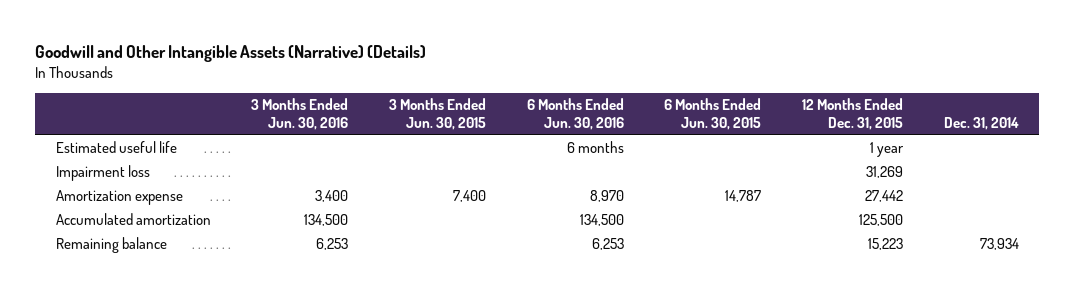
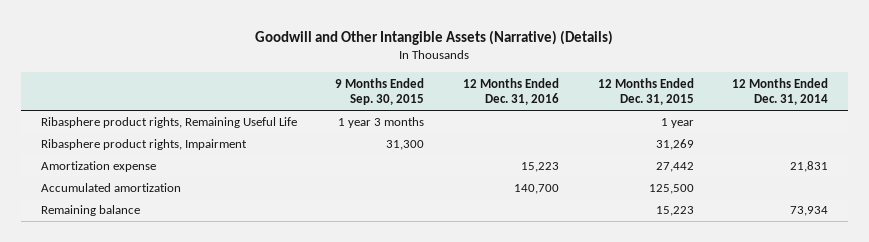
[251,98,349,131] 3 Months Ended Jun. 30, 2016 -> none
[389,98,487,131] 3 Months Ended Jun. 30, 2015 -> none
[526,98,624,131] 6 Months Ended Jun. 30, 2016 -> none
[664,98,762,131] 6 Months Ended Jun. 30, 2015 -> none
[943,117,1019,131] Dec. 31, 2014 -> none
none -> [335,77,425,106] 9 Months Ended Sep. 30, 2015
none -> [462,77,559,106] 12 Months Ended Dec. 31, 2016
none -> [732,77,829,106] 12 Months Ended Dec. 31, 2014
[55,141,177,154] Estimated useful life -> [40,117,297,129] Ribasphere product rights, Remaining Useful Life
[55,165,150,182] Impairment loss -> [40,139,247,151] Ribasphere product rights, Impairment

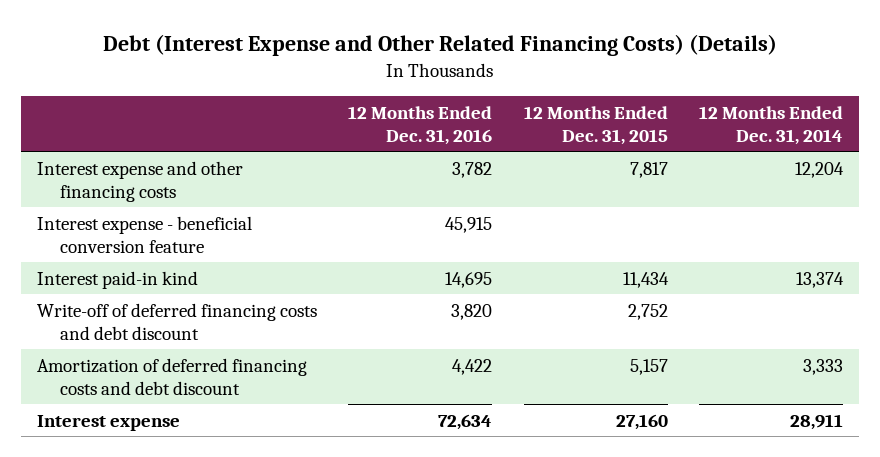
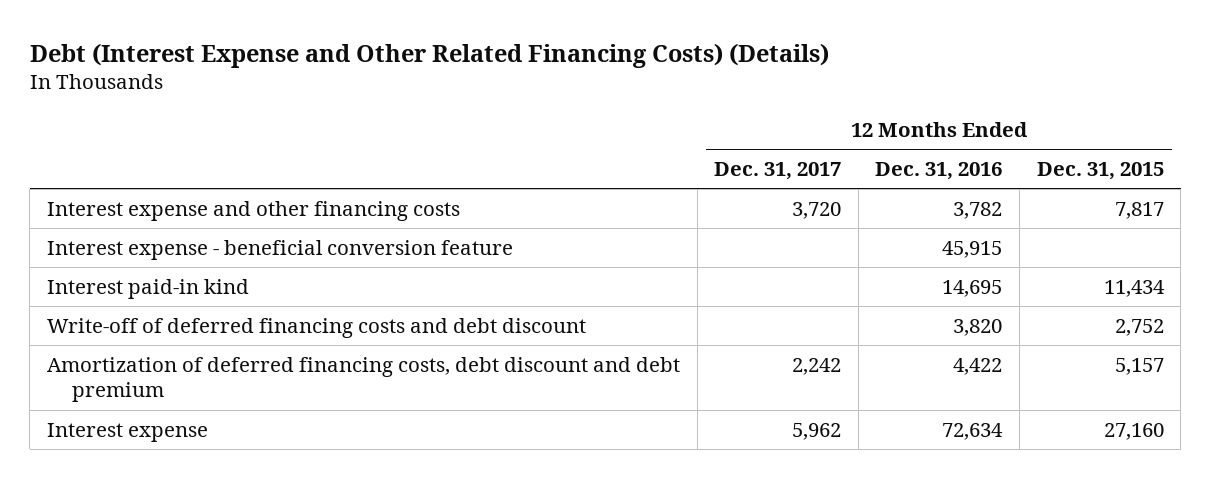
[699,105,844,145] 12 Months Ended Dec. 31, 2014 -> none
none -> [714,162,842,181] Dec. 31, 2017
[36,357,307,395] Amortization of deferred financing costs and debt discount -> [46,357,680,403] Amortization of deferred financing costs, debt discount and debt premium

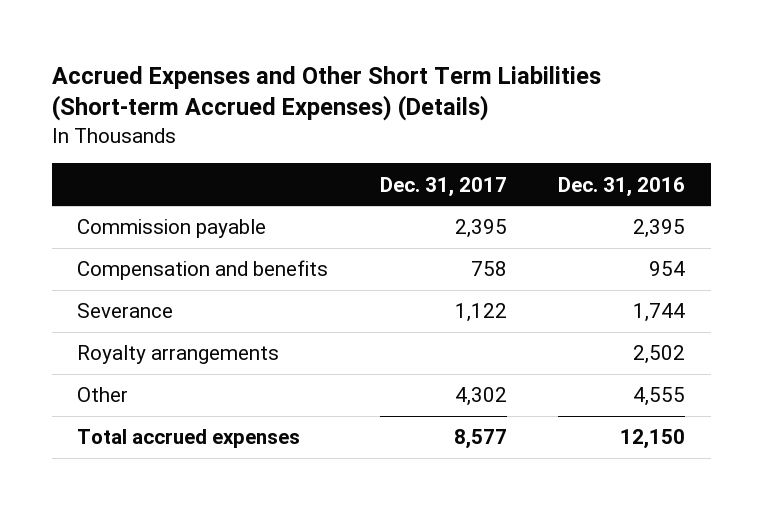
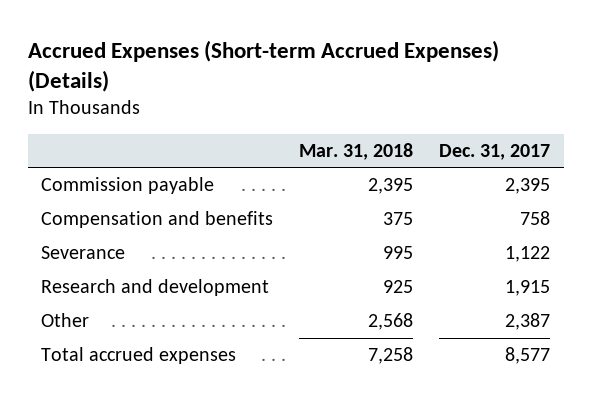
[51,65,601,122] Accrued Expenses and Other Short Term Liabilities (Short-term Accrued Expenses) (Details) -> [27,39,499,93] Accrued Expenses (Short-term Accrued Expenses) (Details)
[557,176,685,197] Dec. 31, 2016 -> none
none -> [299,142,414,160] Mar. 31, 2018
[77,345,280,365] Royalty arrangements -> none
none -> [41,279,270,297] Research and development
[454,387,507,407] 4,302 -> [505,313,551,331] 2,387

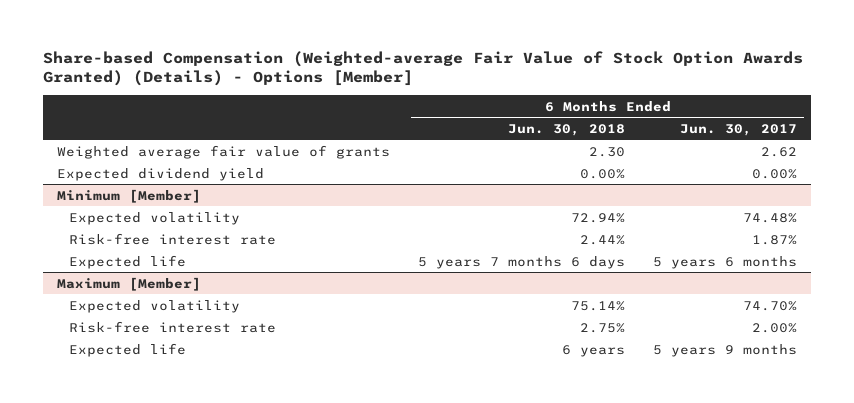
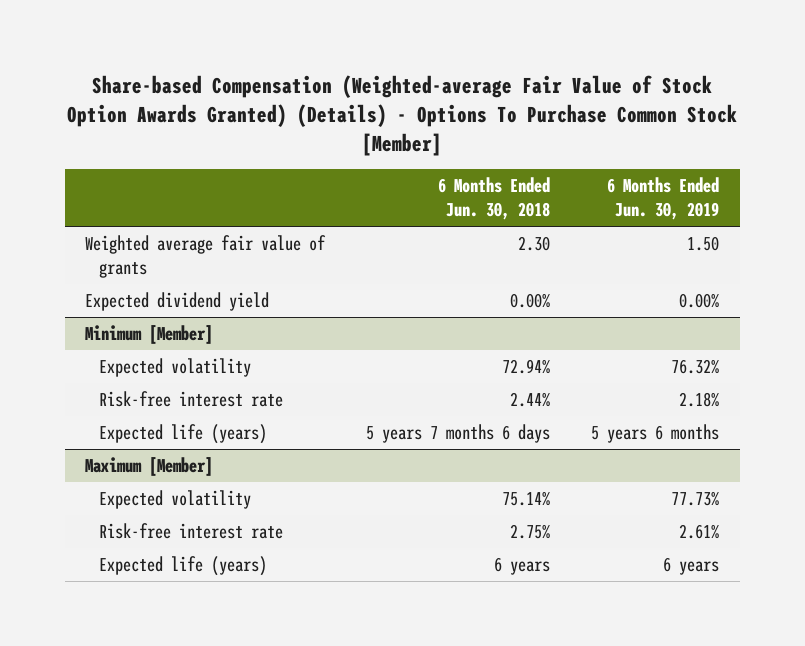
[43,50,804,87] Share-based Compensation (Weighted-average Fair Value of Stock Option Awards Granted) (Details) - Options [Member] -> [67,75,738,156] Share-based Compensation (Weighted-average Fair Value of Stock Option Awards Granted) (Details) - Options To Purchase Common Stock [Member]
[680,123,798,136] Jun. 30, 2017 -> none
none -> [607,177,720,221] 6 Months Ended Jun. 30, 2019
[68,254,186,269] Expected life -> [99,424,268,445] Expected life (years)
[68,342,186,357] Expected life -> [99,556,268,577] Expected life (years)

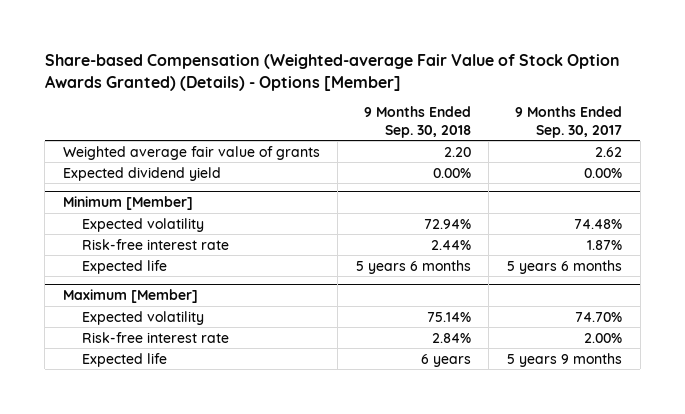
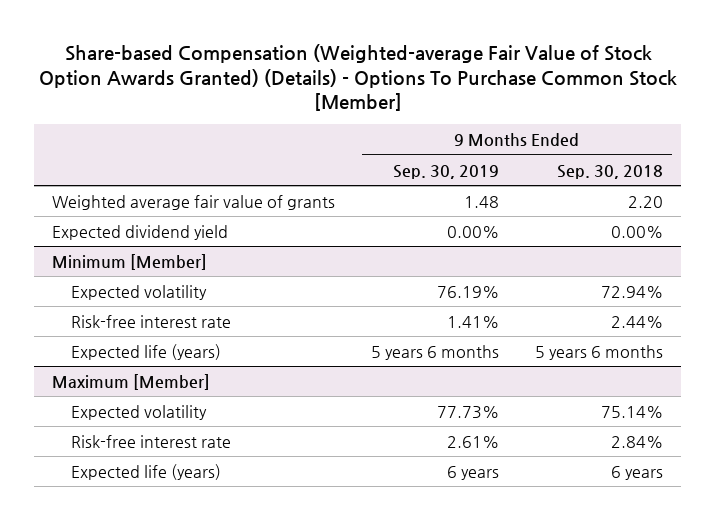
[44,54,620,91] Share-based Compensation (Weighted-average Fair Value of Stock Option Awards Granted) (Details) - Options [Member] -> [38,43,677,112] Share-based Compensation (Weighted-average Fair Value of Stock Option Awards Granted) (Details) - Options To Purchase Common Stock [Member]
[515,106,623,138] 9 Months Ended Sep. 30, 2017 -> none
none -> [393,164,500,179] Sep. 30, 2019
[81,259,167,274] Expected life -> [70,343,221,360] Expected life (years)
[81,352,167,367] Expected life -> [70,463,221,480] Expected life (years)

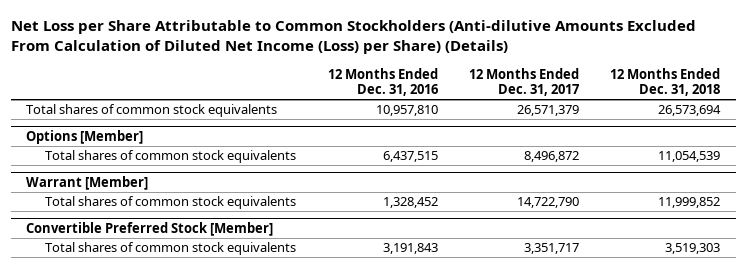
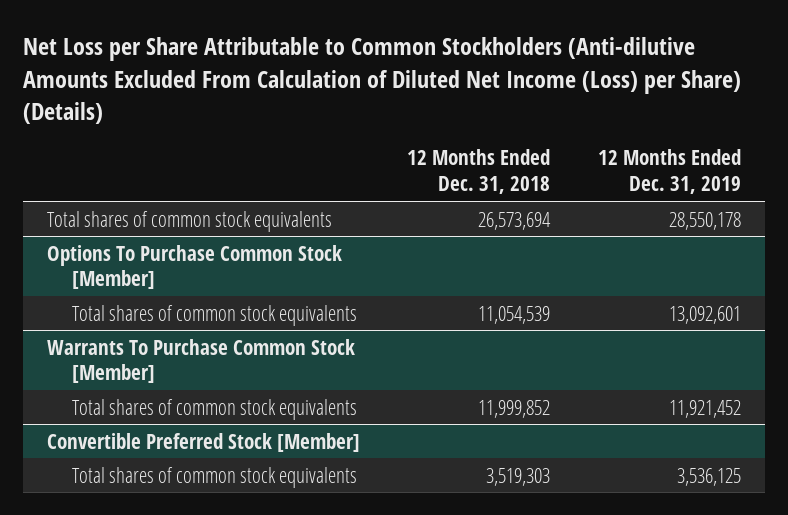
[327,67,438,97] 12 Months Ended Dec. 31, 2016 -> none
[469,67,580,97] 12 Months Ended Dec. 31, 2017 -> none
none -> [597,149,741,195] 12 Months Ended Dec. 31, 2019
[26,130,144,145] Options [Member] -> [46,244,342,290] Options To Purchase Common Stock [Member]
[26,176,149,191] Warrant [Member] -> [46,338,355,384] Warrants To Purchase Common Stock [Member]

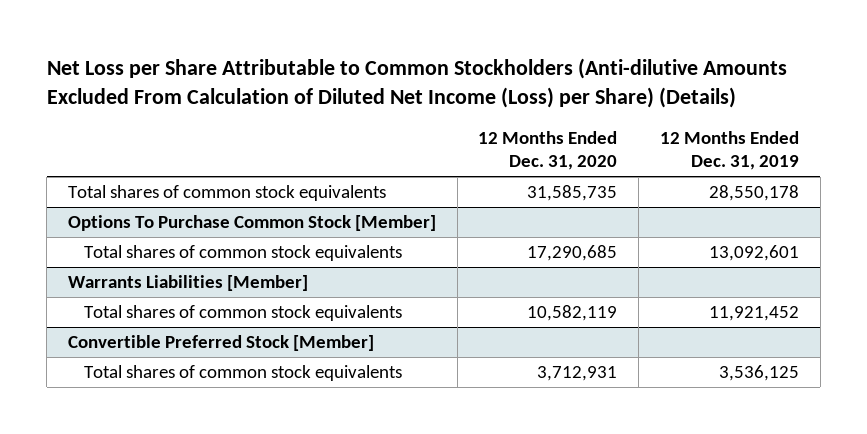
[407,149,551,195] 12 Months Ended Dec. 31, 2018 -> none
none -> [478,130,618,171] 12 Months Ended Dec. 31, 2020
[46,338,355,384] Warrants To Purchase Common Stock [Member] -> [67,275,308,292] Warrants Liabilities [Member]

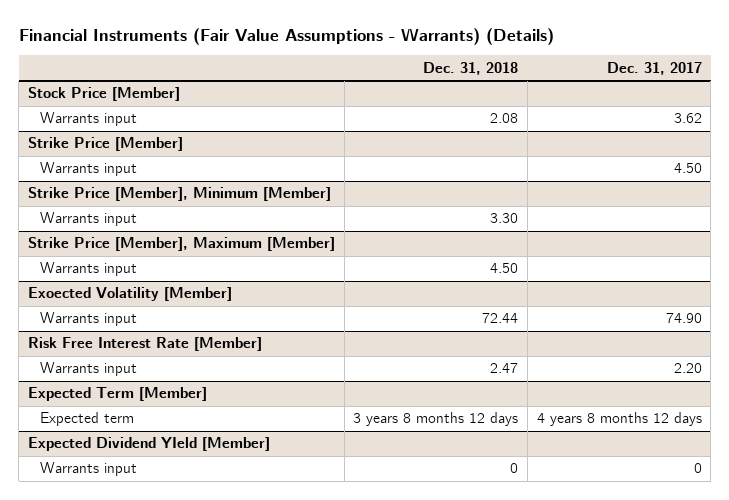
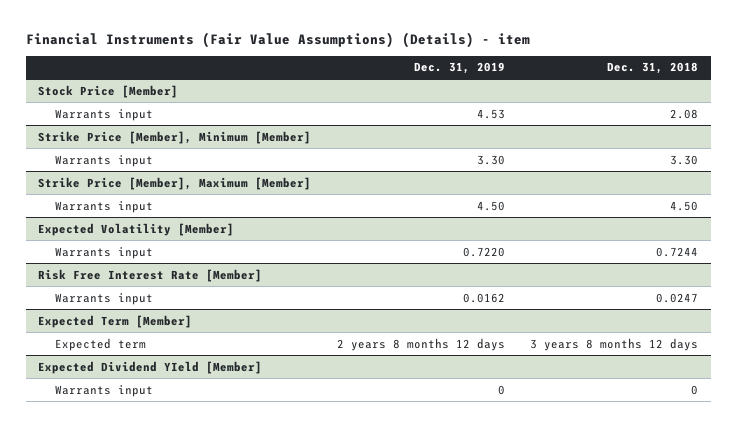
[18,27,554,45] Financial Instruments (Fair Value Assumptions - Warrants) (Details) -> [25,31,530,48] Financial Instruments (Fair Value Assumptions) (Details) - item
[606,61,702,75] Dec. 31, 2017 -> none
none -> [413,62,505,75] Dec. 31, 2019
[27,137,183,152] Strike Price [Member] -> none
[40,162,138,177] Warrants input -> none
[27,287,232,302] Exoected Volatility [Member] -> [38,222,235,236] Expected Volatility [Member]
[482,313,519,324] 72.44 -> [656,246,699,257] 0.7244
[490,363,519,374] 2.47 -> [656,292,699,303] 0.0247

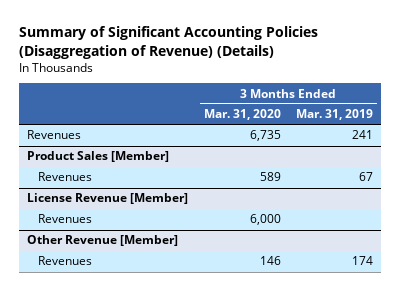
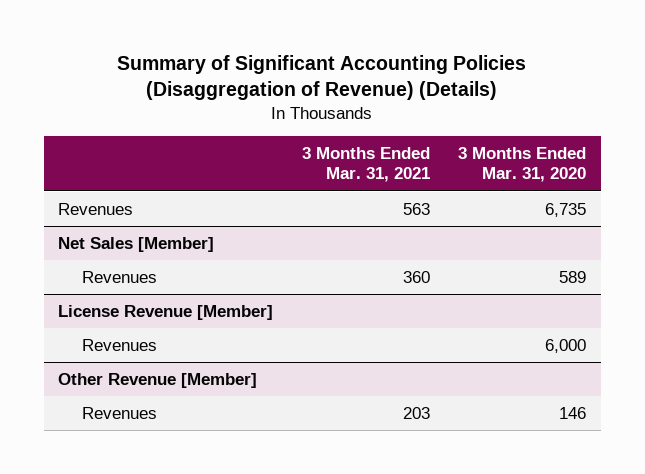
[296,109,374,121] Mar. 31, 2019 -> none
none -> [301,146,430,183] 3 Months Ended Mar. 31, 2021
[27,151,170,163] Product Sales [Member] -> [58,236,215,252] Net Sales [Member]

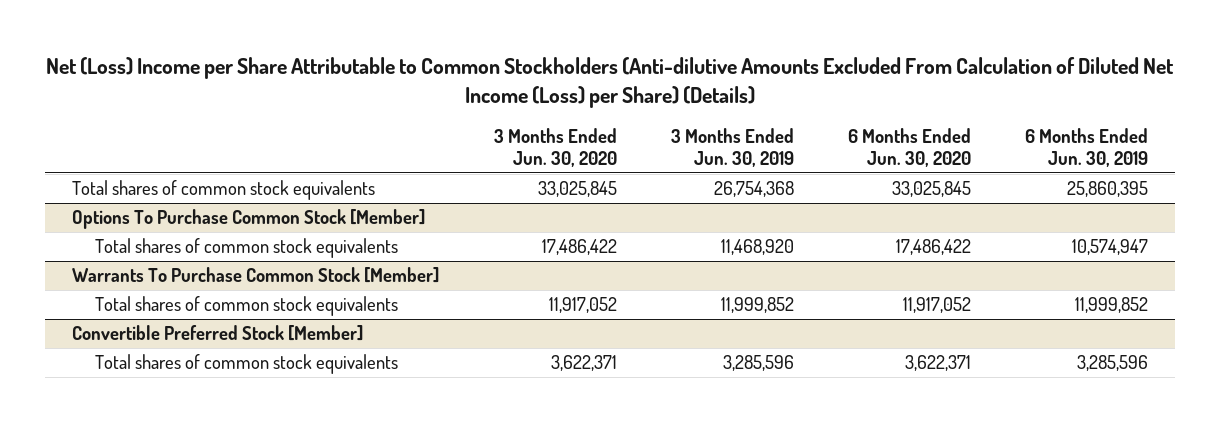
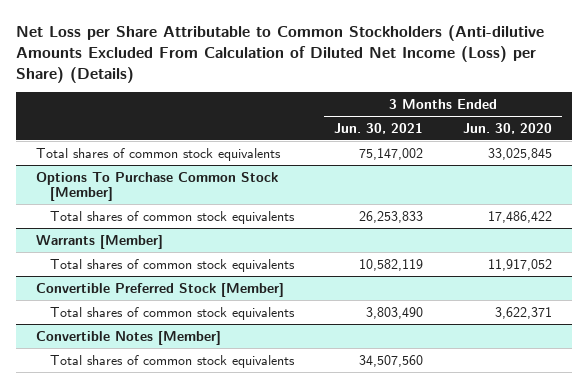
[46,57,1175,108] Net (Loss) Income per Share Attributable to Common Stockholders (Anti-dilutive Amounts Excluded From Calculation of Diluted Net Income (Loss) per Share) (Details) -> [15,24,544,83] Net Loss per Share Attributable to Common Stockholders (Anti-dilutive Amounts Excluded From Calculation of Diluted Net Income (Loss) per Share) (Details)
[670,127,794,167] 3 Months Ended Jun. 30, 2019 -> none
[847,127,971,167] 6 Months Ended Jun. 30, 2020 -> none
[1024,127,1148,167] 6 Months Ended Jun. 30, 2019 -> none
none -> [333,122,423,134] Jun. 30, 2021
[72,267,440,284] Warrants To Purchase Common Stock [Member] -> [35,234,163,249] Warrants [Member]
none -> [35,330,221,345] Convertible Notes [Member]
none -> [50,354,296,368] Total shares of common stock equivalents

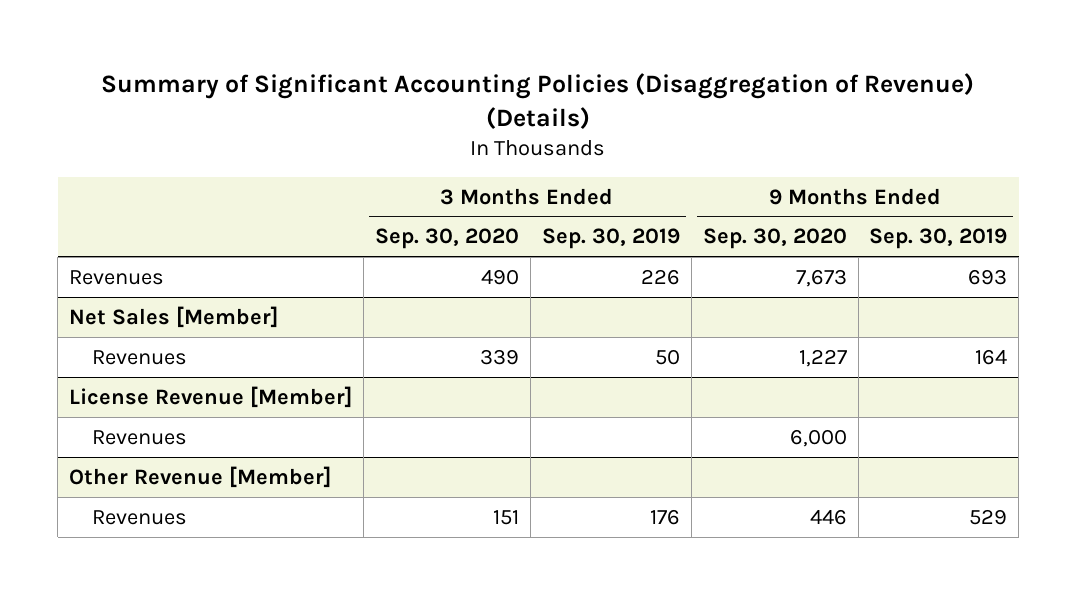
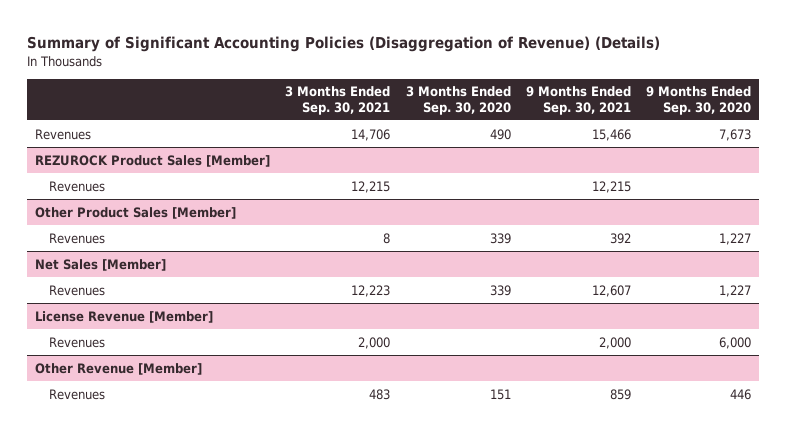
[541,228,680,250] Sep. 30, 2019 -> none
[869,228,1008,250] Sep. 30, 2019 -> none
none -> [285,86,391,115] 3 Months Ended Sep. 30, 2021
none -> [526,86,632,115] 9 Months Ended Sep. 30, 2021
none -> [34,154,270,167] REZUROCK Product Sales [Member]
none -> [48,180,105,192] Revenues
none -> [34,206,236,219] Other Product Sales [Member]
none -> [48,232,105,244] Revenues

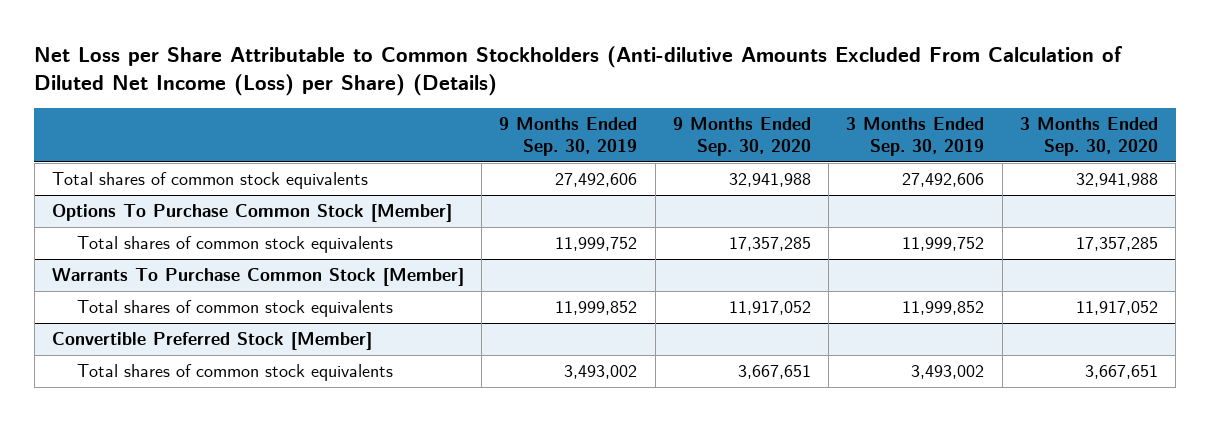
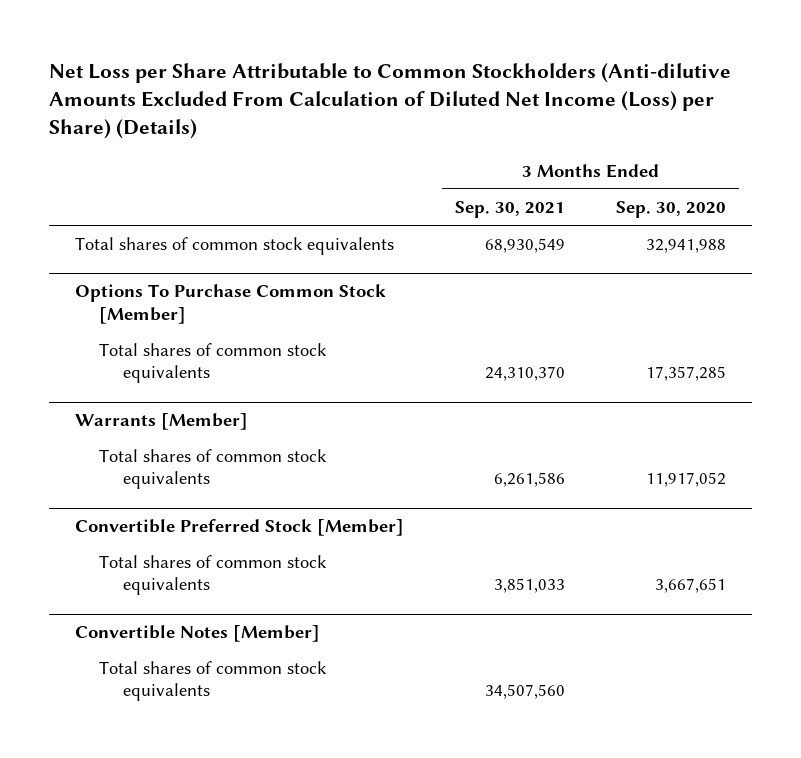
[499,117,638,157] 9 Months Ended Sep. 30, 2019 -> none
[672,117,811,157] 9 Months Ended Sep. 30, 2020 -> none
[846,117,985,157] 3 Months Ended Sep. 30, 2019 -> none
none -> [455,201,566,219] Sep. 30, 2021
[51,268,464,287] Warrants To Purchase Common Stock [Member] -> [74,413,248,431] Warrants [Member]
none -> [74,625,320,643] Convertible Notes [Member]
none -> [98,661,327,702] Total shares of common stock equivalents

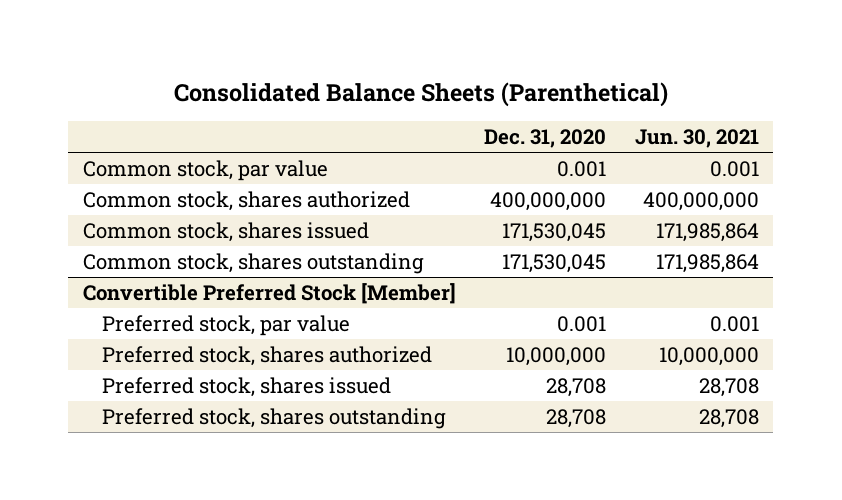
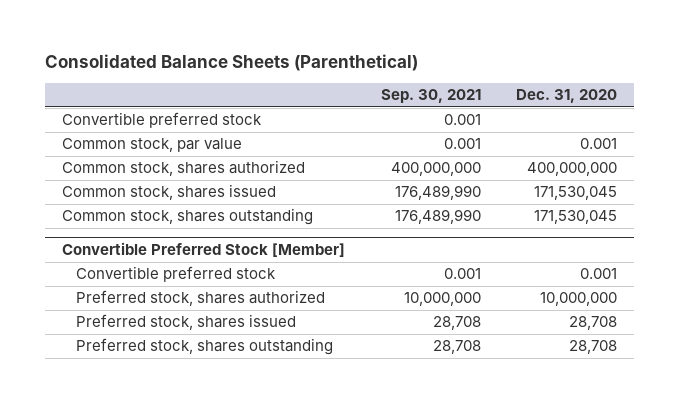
[634,129,759,149] Jun. 30, 2021 -> none
none -> [380,89,481,104] Sep. 30, 2021
none -> [62,112,263,129] Convertible preferred stock
[102,314,351,336] Preferred stock, par value -> [75,266,276,283] Convertible preferred stock

